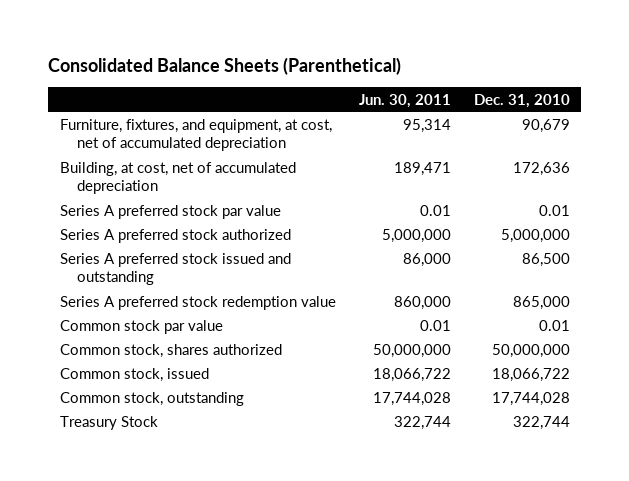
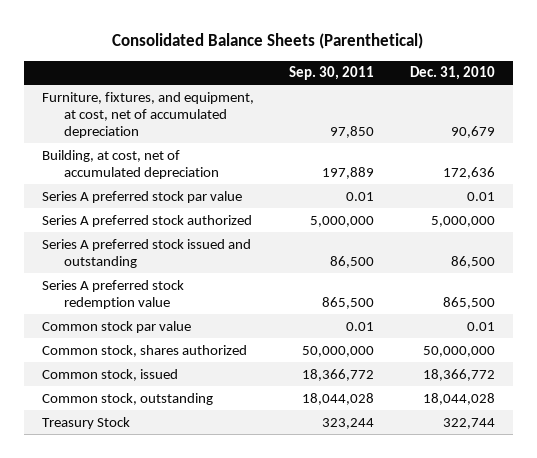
[358,93,451,108] Jun. 30, 2011 -> none
none -> [289,66,375,81] Sep. 30, 2011
[512,295,570,310] 865,000 -> [443,296,496,309] 865,500
[491,367,570,382] 18,066,722 -> [423,368,496,381] 18,366,772
[491,391,570,406] 17,744,028 -> [423,392,496,405] 18,044,028

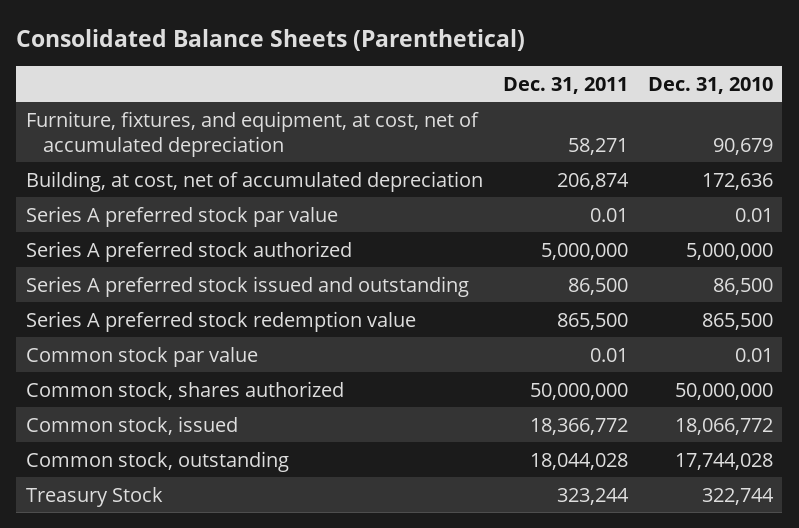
[289,66,375,81] Sep. 30, 2011 -> none
none -> [502,76,628,94] Dec. 31, 2011
[423,368,496,381] 18,366,772 -> [674,417,773,435] 18,066,772
[423,392,496,405] 18,044,028 -> [674,452,773,470] 17,744,028

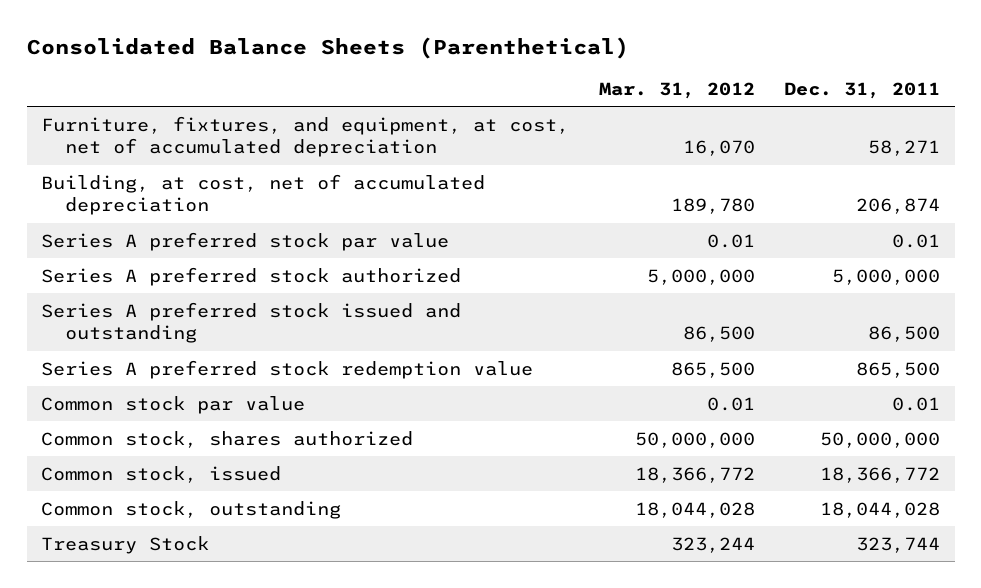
[647,76,773,94] Dec. 31, 2010 -> none
none -> [598,82,755,100] Mar. 31, 2012
[556,487,629,505] 323,244 -> [855,536,940,553] 323,744

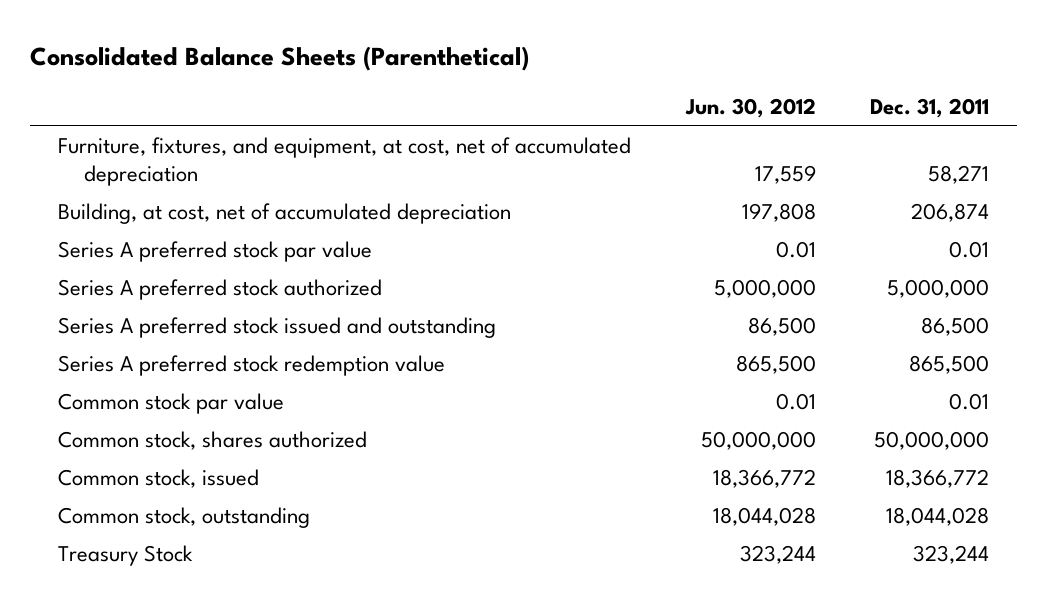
[598,82,755,100] Mar. 31, 2012 -> none
none -> [684,98,816,119] Jun. 30, 2012
[855,536,940,553] 323,744 -> [913,545,990,565] 323,244

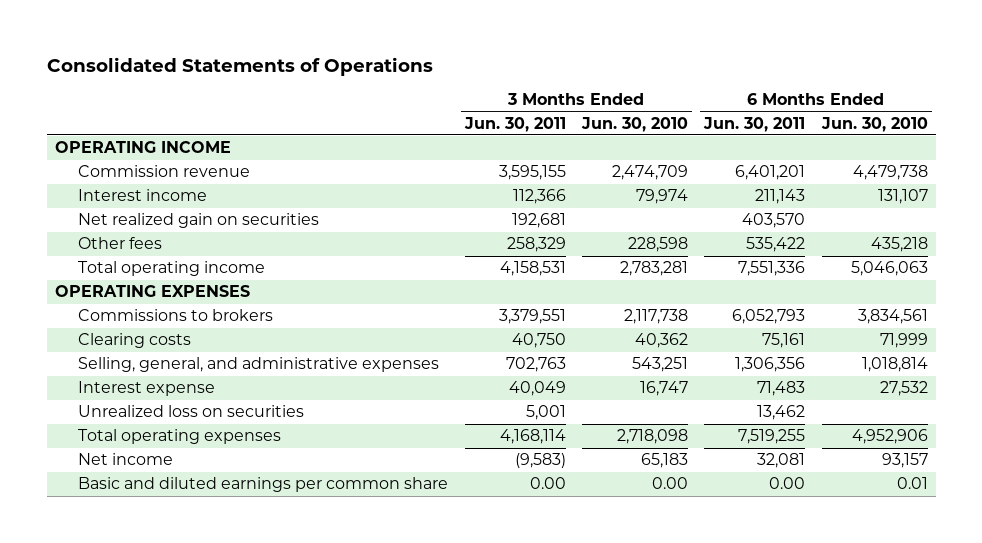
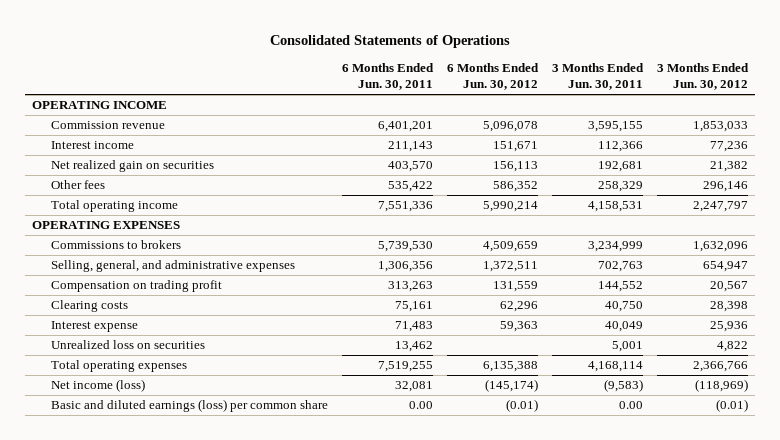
[580,116,688,132] Jun. 30, 2010 -> none
[820,116,928,132] Jun. 30, 2010 -> none
none -> [446,62,539,91] 6 Months Ended Jun. 30, 2012
none -> [657,62,750,91] 3 Months Ended Jun. 30, 2012
[498,309,566,325] 3,379,551 -> [588,241,644,253] 3,234,999
[732,309,806,325] 6,052,793 -> [377,241,433,253] 5,739,530
none -> [50,280,222,293] Compensation on trading profit
[78,333,192,349] Clearing costs -> [50,300,128,313] Clearing costs
[78,453,174,466] Net income -> [50,379,145,393] Net income (loss)
[78,477,449,493] Basic and diluted earnings per common share -> [50,399,328,413] Basic and diluted earnings (loss) per common share

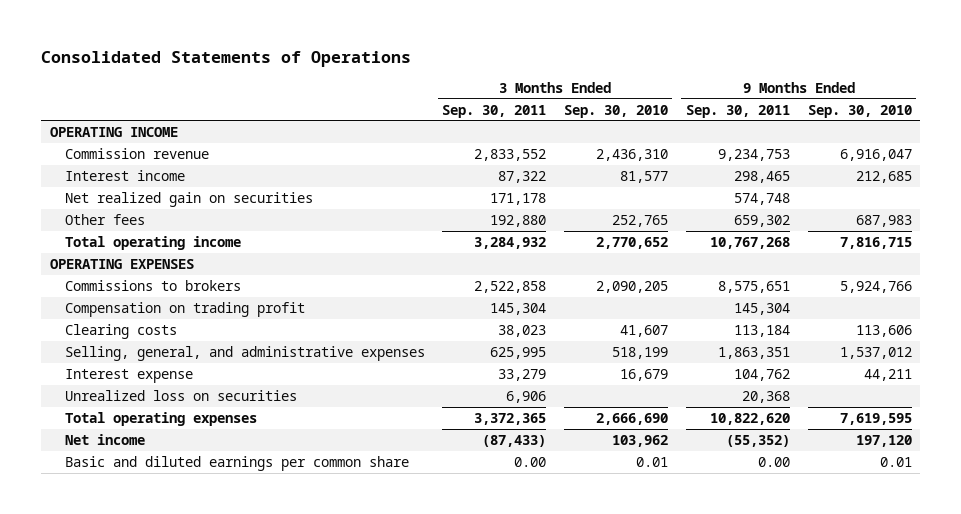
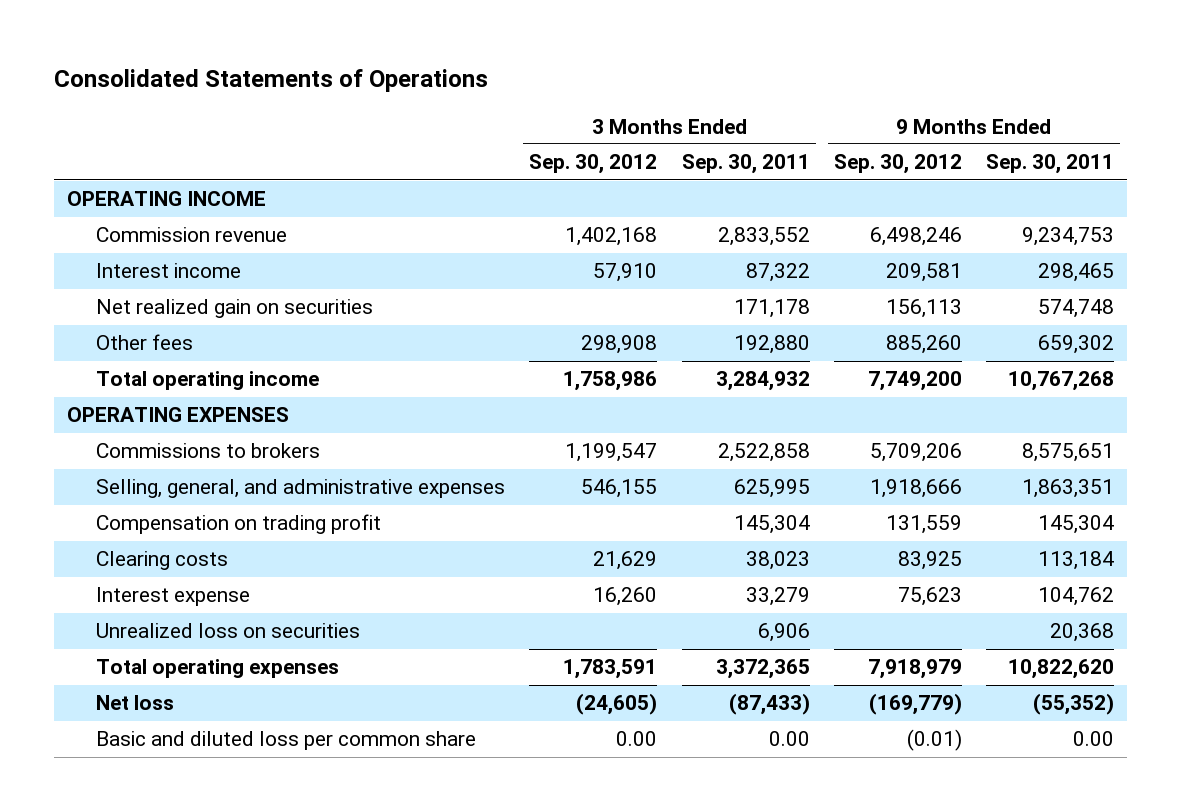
[564,104,669,118] Sep. 30, 2010 -> none
[807,104,912,118] Sep. 30, 2010 -> none
none -> [529,154,658,175] Sep. 30, 2012
none -> [834,154,963,175] Sep. 30, 2012
[64,345,425,361] Selling, general, and administrative expenses -> [96,479,506,499] Selling, general, and administrative expenses
[64,433,145,445] Net income -> [96,695,175,711] Net loss
[64,455,409,471] Basic and diluted earnings per common share -> [96,731,477,751] Basic and diluted loss per common share

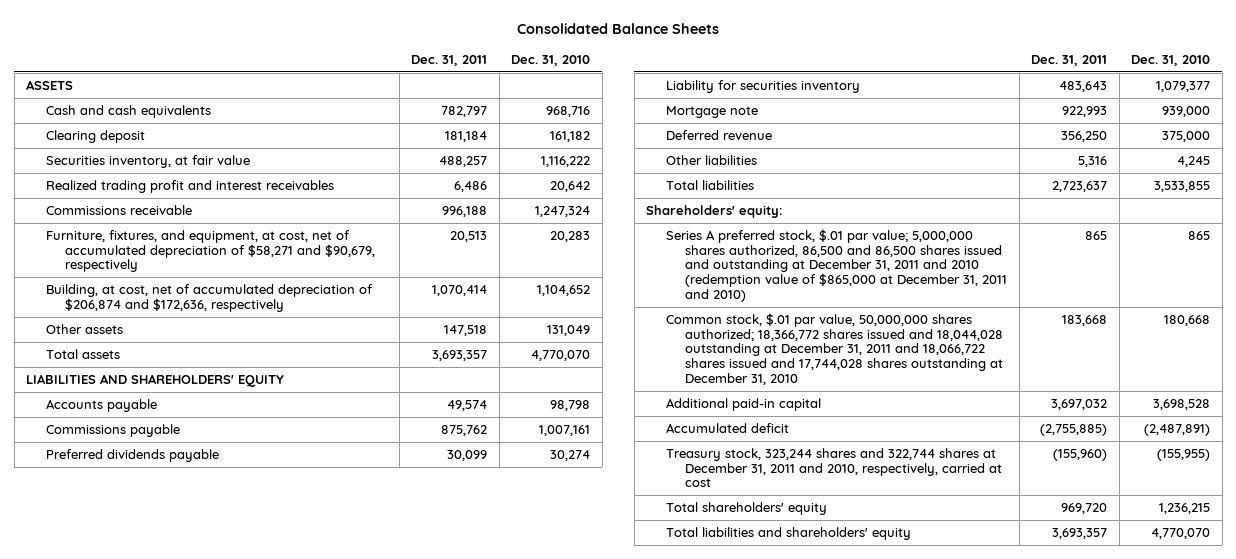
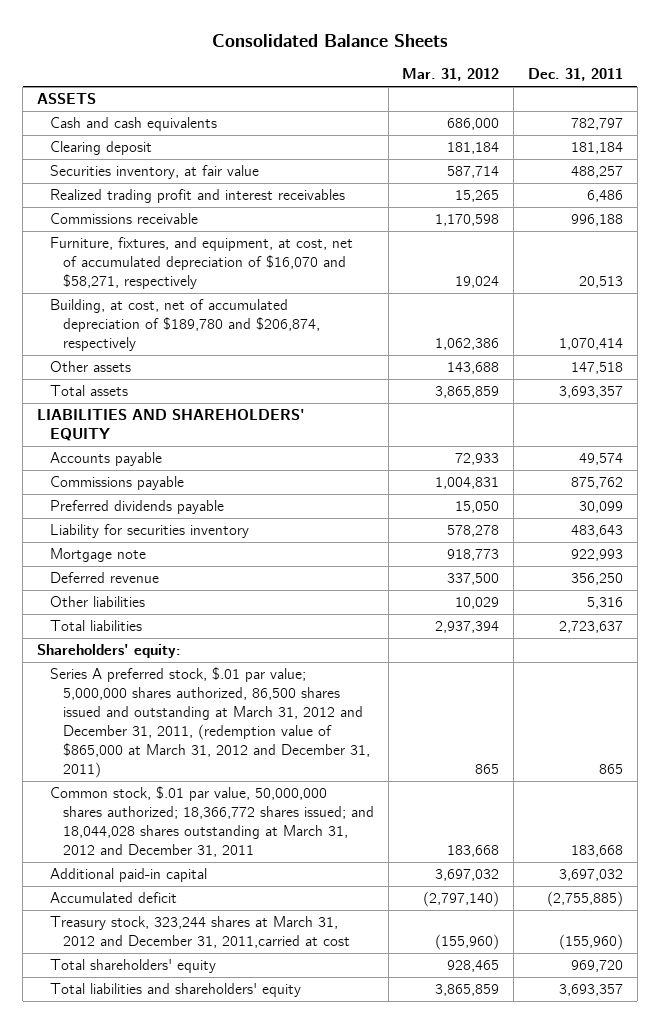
[511,54,591,66] Dec. 31, 2010 -> none
none -> [402,68,500,82] Mar. 31, 2012
[45,229,376,273] Furniture, fixtures, and equipment, at cost, net of accumulated depreciation of $58,271 and $90,679, respectively -> [50,237,354,290] Furniture, fixtures, and equipment, at cost, net of accumulated depreciation of $16,070 and $58,271, respectively
[45,283,373,312] Building, at cost, net of accumulated depreciation of $206,874 and $172,636, respectively -> [50,299,320,352] Building, at cost, net of accumulated depreciation of $189,780 and $206,874, respectively
[665,228,1008,302] Series A preferred stock, $.01 par value; 5,000,000 shares authorized, 86,500 and 86,500 shares issued and outstanding at December 31, 2011 and 2010 (redemption value of $865,000 at December 31, 2011 and 2010) -> [50,667,370,779] Series A preferred stock, $.01 par value; 5,000,000 shares authorized, 86,500 shares issued and outstanding at March 31, 2012 and December 31, 2011, (redemption value of $865,000 at March 31, 2012 and December 31, 2011)
[665,312,1004,385] Common stock, $.01 par value, 50,000,000 shares authorized; 18,366,772 shares issued and 18,044,028 outstanding at December 31, 2011 and 18,066,722 shares issued and 17,744,028 shares outstanding at December 31, 2010 -> [50,786,374,858] Common stock, $.01 par value, 50,000,000 shares authorized; 18,366,772 shares issued; and 18,044,028 shares outstanding at March 31, 2012 and December 31, 2011
[665,447,1003,488] Treasury stock, 323,244 shares and 322,744 shares at December 31, 2011 and 2010, respectively, carried at cost -> [50,916,350,949] Treasury stock, 323,244 shares at March 31, 2012 and December 31, 2011,carried at cost

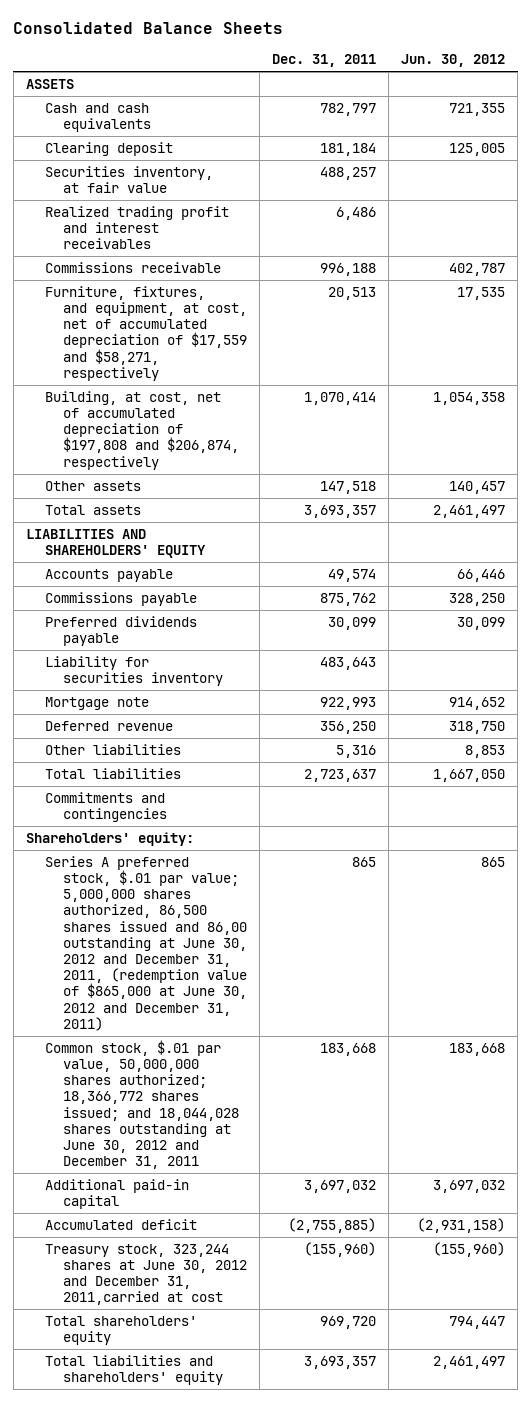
[402,68,500,82] Mar. 31, 2012 -> none
none -> [401,54,506,68] Jun. 30, 2012
[50,237,354,290] Furniture, fixtures, and equipment, at cost, net of accumulated depreciation of $16,070 and $58,271, respectively -> [44,285,248,381] Furniture, fixtures, and equipment, at cost, net of accumulated depreciation of $17,559 and $58,271, respectively
[50,299,320,352] Building, at cost, net of accumulated depreciation of $189,780 and $206,874, respectively -> [44,390,240,470] Building, at cost, net of accumulated depreciation of $197,808 and $206,874, respectively
none -> [44,791,168,822] Commitments and contingencies
[50,667,370,779] Series A preferred stock, $.01 par value; 5,000,000 shares authorized, 86,500 shares issued and outstanding at March 31, 2012 and December 31, 2011, (redemption value of $865,000 at March 31, 2012 and December 31, 2011) -> [44,855,248,1031] Series A preferred stock, $.01 par value; 5,000,000 shares authorized, 86,500 shares issued and 86,00 outstanding at June 30, 2012 and December 31, 2011, (redemption value of $865,000 at June 30, 2012 and December 31, 2011)
[50,786,374,858] Common stock, $.01 par value, 50,000,000 shares authorized; 18,366,772 shares issued; and 18,044,028 shares outstanding at March 31, 2012 and December 31, 2011 -> [44,1039,240,1170] Common stock, $.01 par value, 50,000,000 shares authorized; 18,366,772 shares issued; and 18,044,028 shares outstanding at June 30, 2012 and December 31, 2011
[50,916,350,949] Treasury stock, 323,244 shares at March 31, 2012 and December 31, 2011,carried at cost -> [44,1243,248,1306] Treasury stock, 323,244 shares at June 30, 2012 and December 31, 2011,carried at cost

